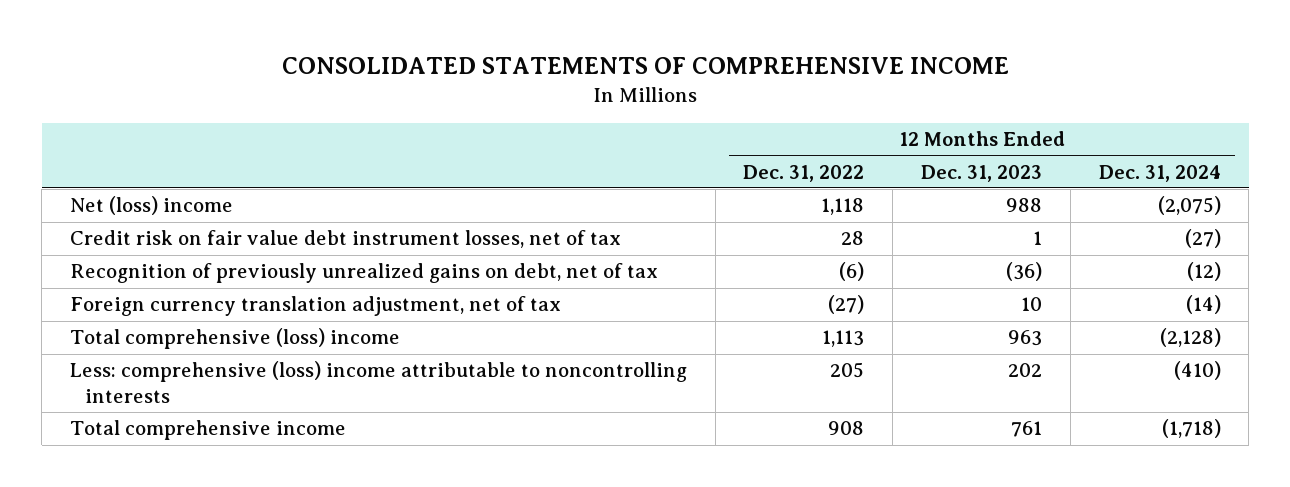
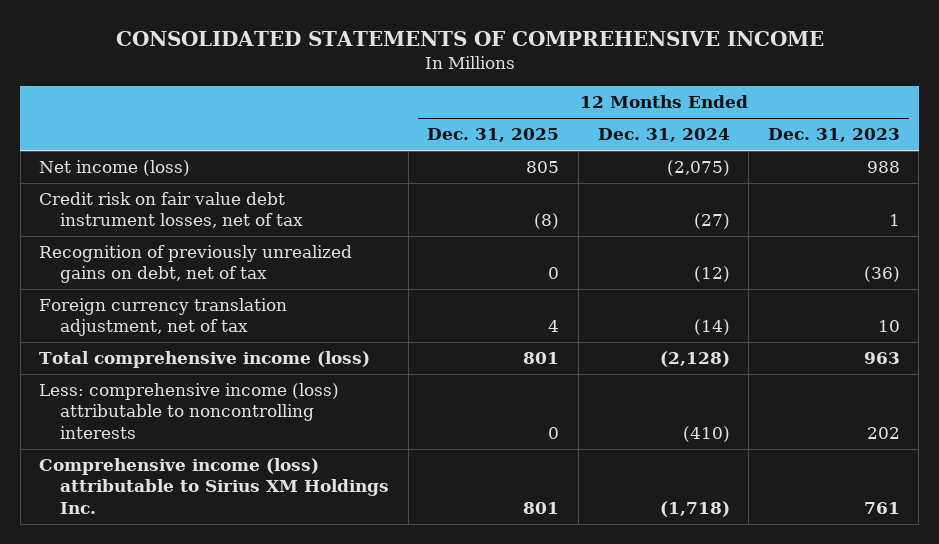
[743,164,865,182] Dec. 31, 2022 -> none
none -> [427,128,560,143] Dec. 31, 2025
[69,196,233,216] Net (loss) income -> [39,160,191,177] Net income (loss)
[69,328,400,350] Total comprehensive (loss) income -> [39,351,371,369] Total comprehensive income (loss)
[69,361,687,403] Less: comprehensive (loss) income attributable to noncontrolling interests -> [39,383,340,439] Less: comprehensive income (loss) attributable to noncontrolling interests
[69,420,346,441] Total comprehensive income -> [39,458,390,514] Comprehensive income (loss) attributable to Sirius XM Holdings Inc.

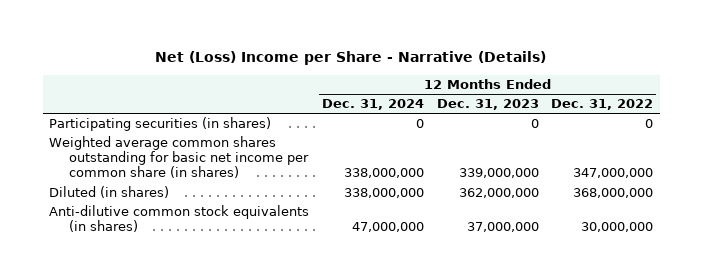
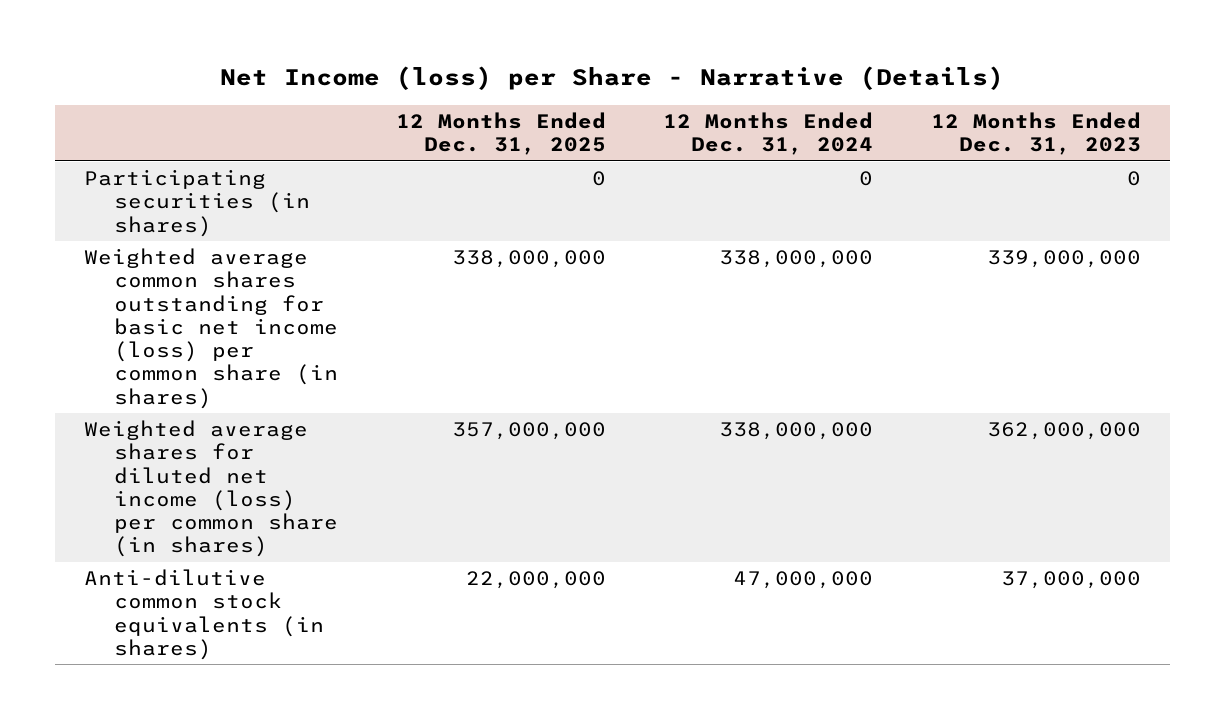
[155,51,547,66] Net (Loss) Income per Share - Narrative (Details) -> [220,66,1005,91] Net Income (loss) per Share - Narrative (Details)
[551,99,654,111] Dec. 31, 2022 -> none
none -> [395,111,606,156] 12 Months Ended Dec. 31, 2025
[49,136,310,179] Weighted average common shares outstanding for basic net income per common share (in shares) -> [83,248,338,409] Weighted average common shares outstanding for basic net income (loss) per common share (in shares)
[49,186,170,199] Diluted (in shares) -> [83,420,338,558] Weighted average shares for diluted net income (loss) per common share (in shares)

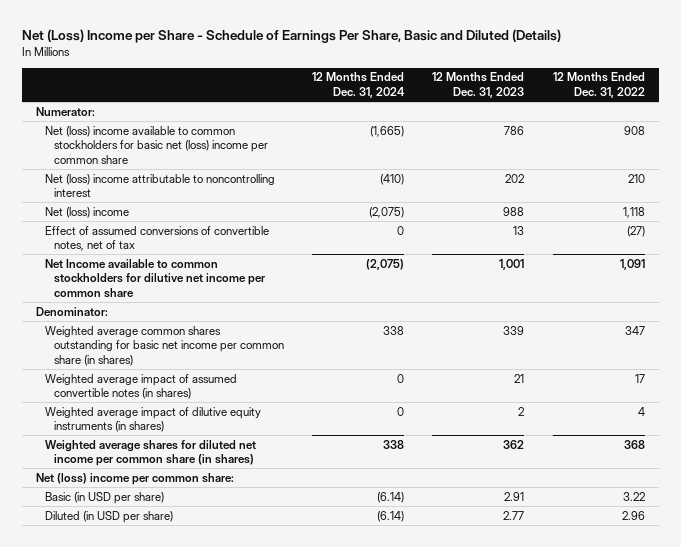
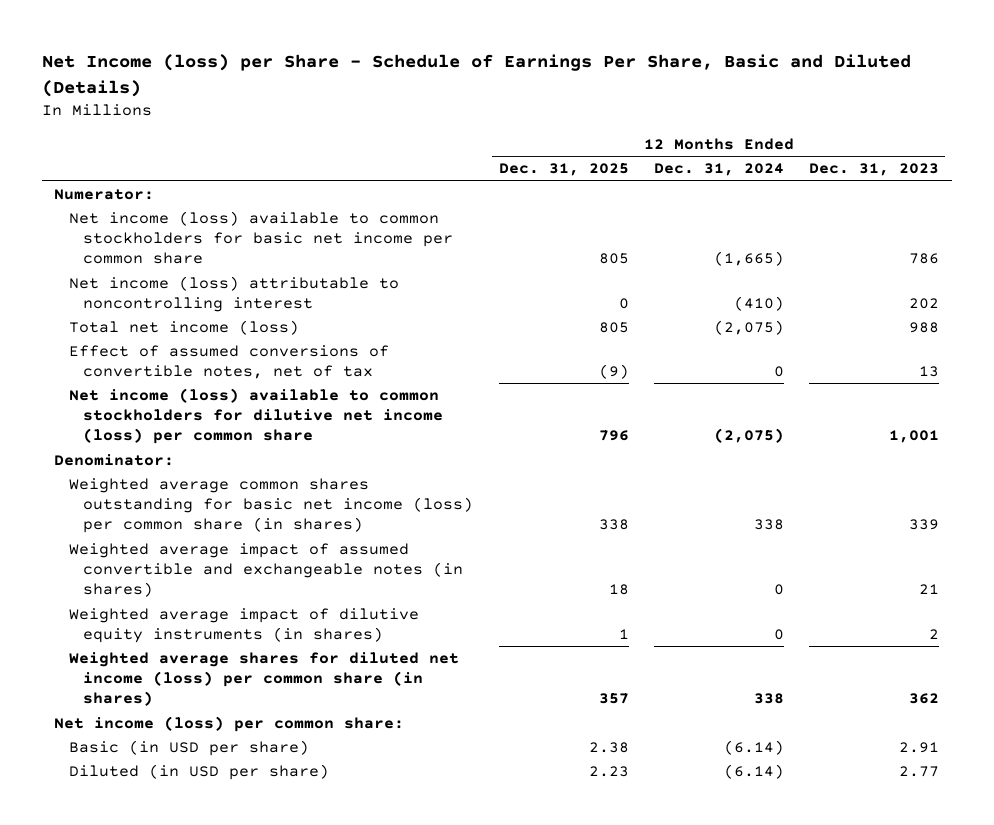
[22,29,562,44] Net (Loss) Income per Share - Schedule of Earnings Per Share, Basic and Diluted (Details) -> [41,54,911,98] Net Income (loss) per Share - Schedule of Earnings Per Share, Basic and Diluted (Details)
[552,72,645,98] 12 Months Ended Dec. 31, 2022 -> none
none -> [498,163,629,177] Dec. 31, 2025
[44,125,268,164] Net (loss) income available to common stockholders for basic net (loss) income per common share -> [68,211,454,265] Net income (loss) available to common stockholders for basic net income per common share
[44,173,275,198] Net (loss) income attributable to noncontrolling interest -> [68,276,399,313] Net income (loss) attributable to noncontrolling interest
[44,206,129,218] Net (loss) income -> [68,320,299,336] Total net income (loss)
[44,258,265,298] Net Income available to common stockholders for dilutive net income per common share -> [68,388,444,445] Net income (loss) available to common stockholders for dilutive net income (loss) per common share
[44,325,284,366] Weighted average common shares outstanding for basic net income per common share (in shares) -> [68,478,474,534] Weighted average common shares outstanding for basic net income (loss) per common share (in shares)
[44,373,237,400] Weighted average impact of assumed convertible notes (in shares) -> [68,543,464,598] Weighted average impact of assumed convertible and exchangeable notes (in shares)
[44,439,256,467] Weighted average shares for diluted net income per common share (in shares) -> [68,652,459,707] Weighted average shares for diluted net income (loss) per common share (in shares)
[36,472,235,485] Net (loss) income per common share: -> [54,716,405,733] Net income (loss) per common share:

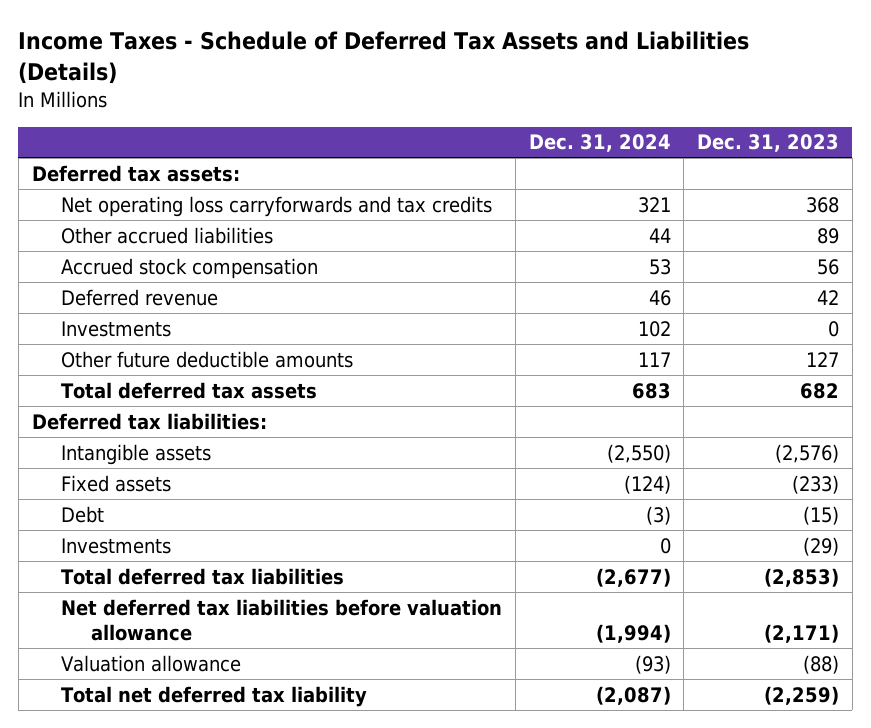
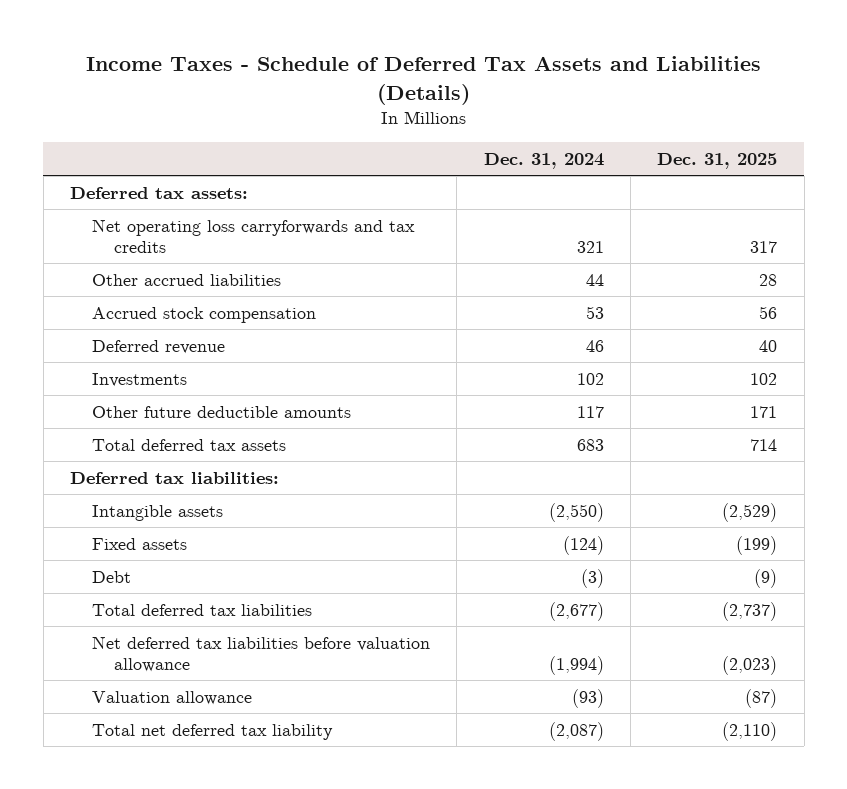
[697,134,840,153] Dec. 31, 2023 -> none
none -> [657,153,778,170] Dec. 31, 2025
[61,537,172,554] Investments -> none

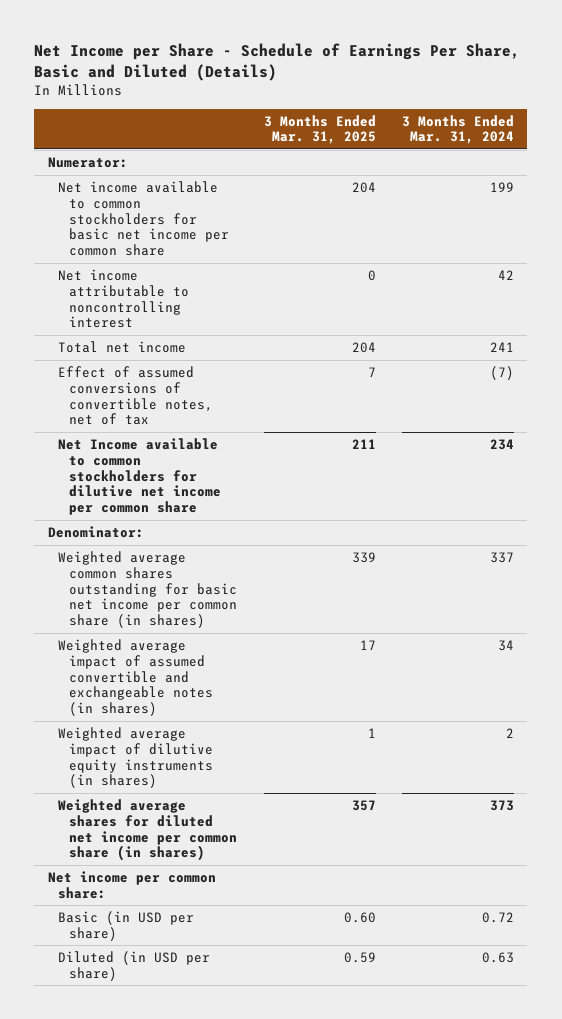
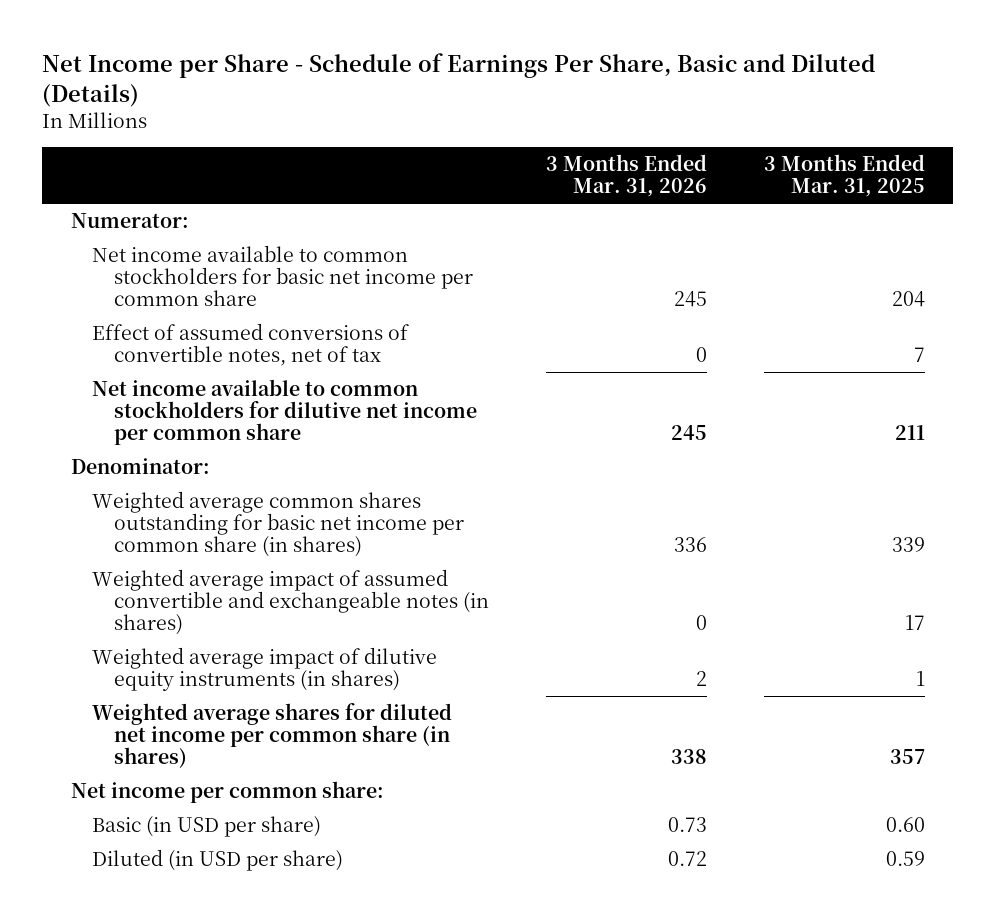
[402,114,515,145] 3 Months Ended Mar. 31, 2024 -> none
none -> [545,154,707,198] 3 Months Ended Mar. 31, 2026
[58,269,190,329] Net income attributable to noncontrolling interest -> none
[58,341,187,354] Total net income -> none
[58,438,222,515] Net Income available to common stockholders for dilutive net income per common share -> [92,378,477,446] Net income available to common stockholders for dilutive net income per common share

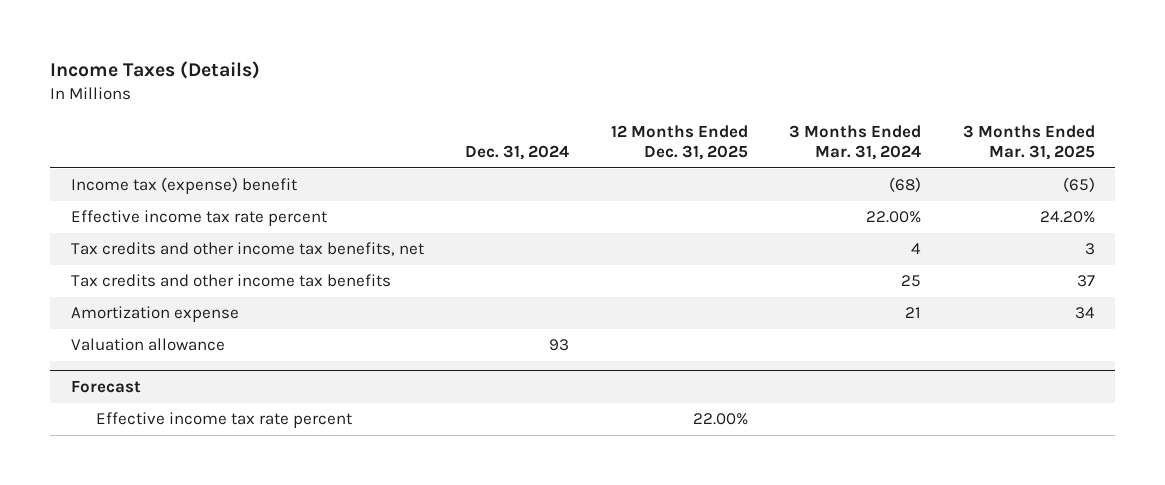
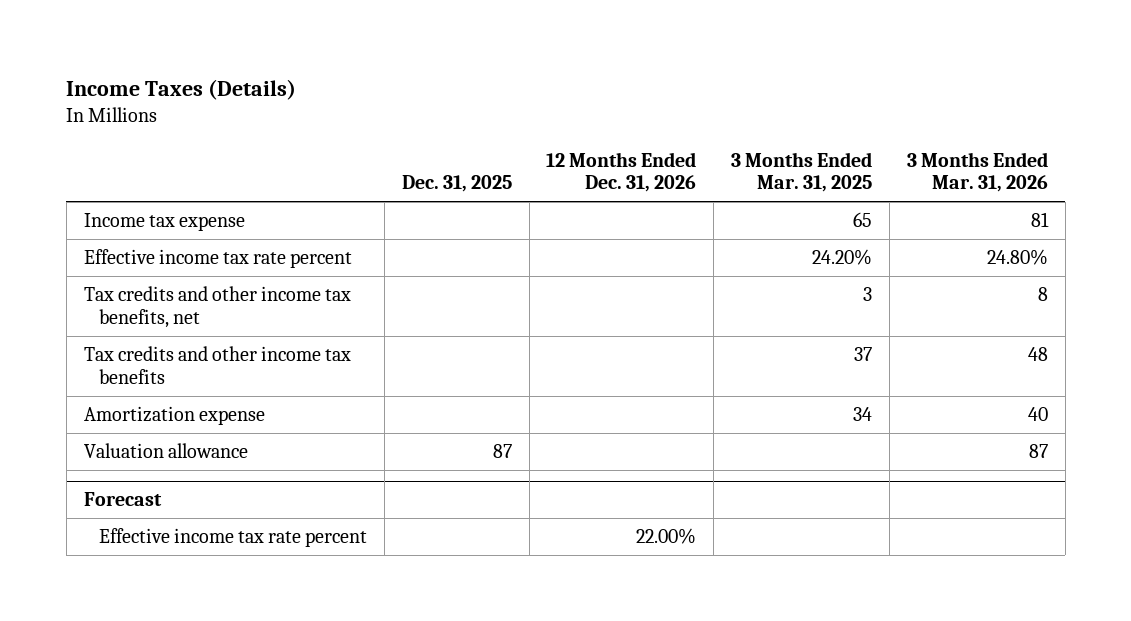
[465,145,570,161] Dec. 31, 2024 -> none
[610,125,748,161] 12 Months Ended Dec. 31, 2025 -> none
[789,125,922,161] 3 Months Ended Mar. 31, 2024 -> none
none -> [401,175,512,193] Dec. 31, 2025
none -> [546,151,697,193] 12 Months Ended Dec. 31, 2026
none -> [906,151,1048,193] 3 Months Ended Mar. 31, 2026
[70,177,297,195] Income tax (expense) benefit -> [83,213,245,232] Income tax expense
[1062,177,1095,193] (65) -> [853,212,873,228] 65

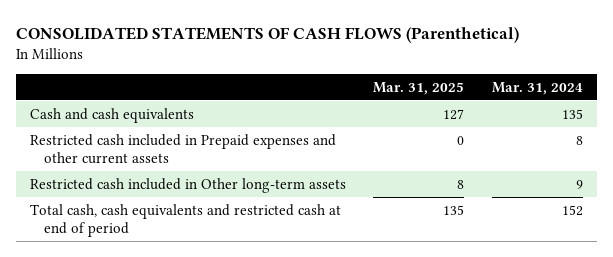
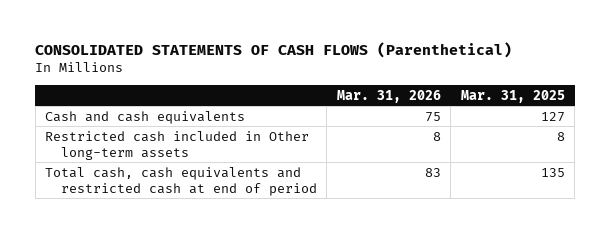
[491,81,583,95] Mar. 31, 2024 -> none
none -> [336,89,441,103] Mar. 31, 2026
[29,133,336,164] Restricted cash included in Prepaid expenses and other current assets -> none

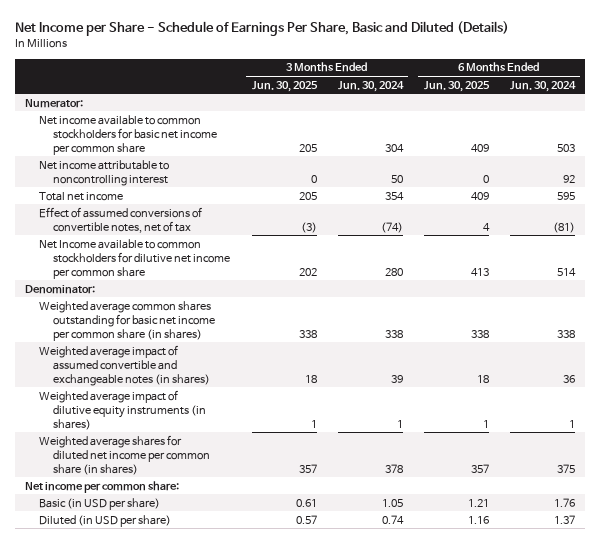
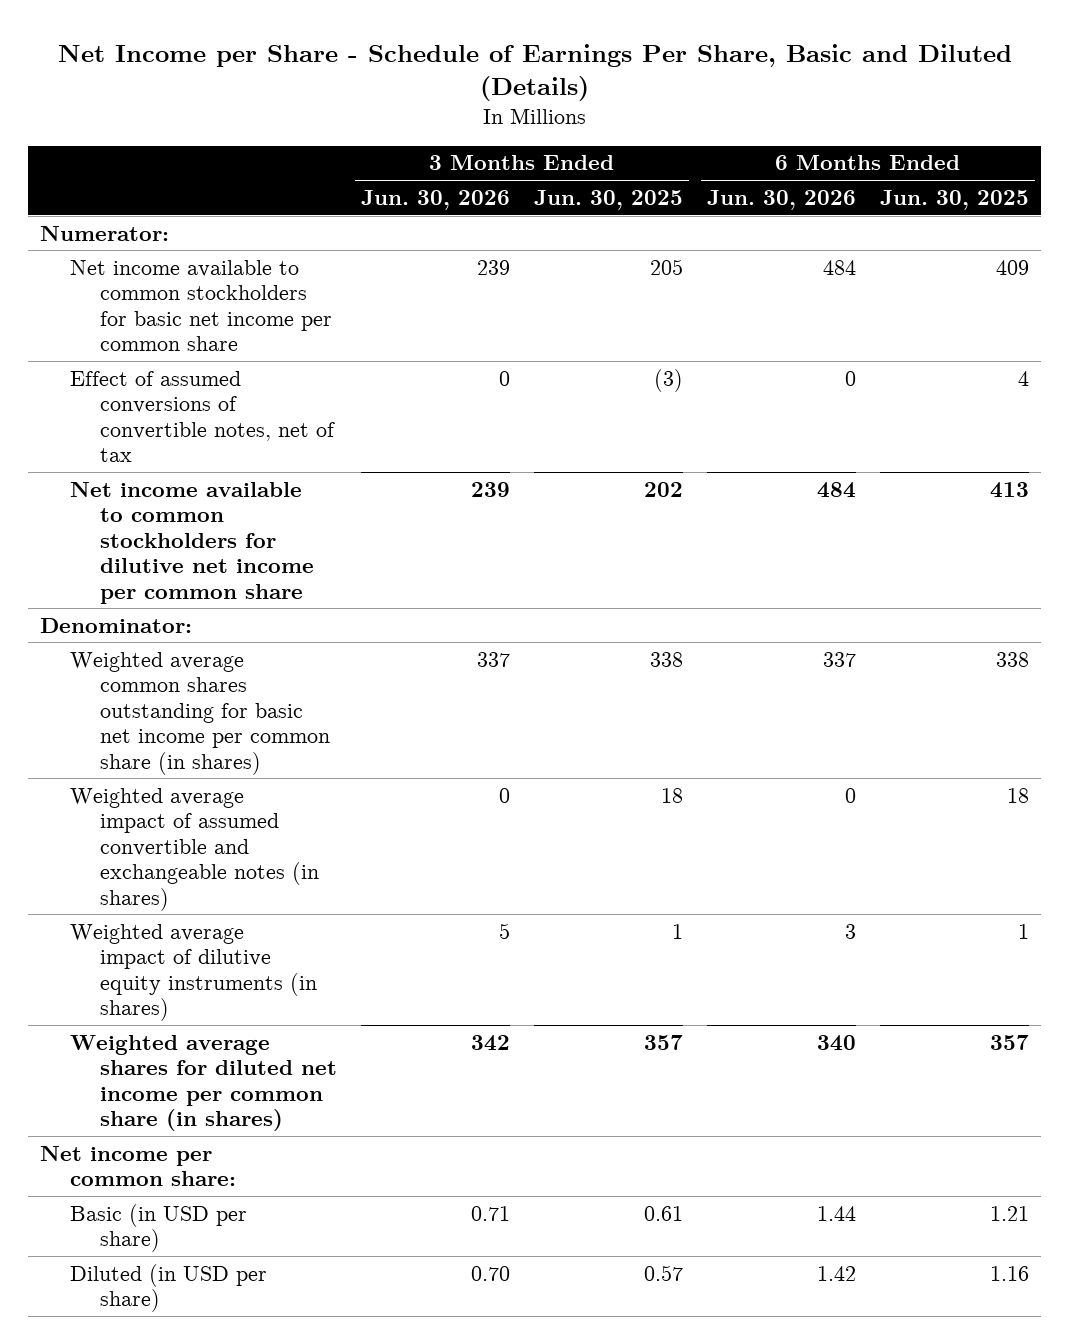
[337,80,404,92] Jun. 30, 2024 -> none
[509,80,576,92] Jun. 30, 2024 -> none
none -> [360,189,510,210] Jun. 30, 2026
none -> [706,189,856,210] Jun. 30, 2026
[39,159,170,186] Net income attributable to noncontrolling interest -> none
[39,191,124,201] Total net income -> none
[39,238,231,279] Net Income available to common stockholders for dilutive net income per common share -> [69,481,314,604] Net income available to common stockholders for dilutive net income per common share

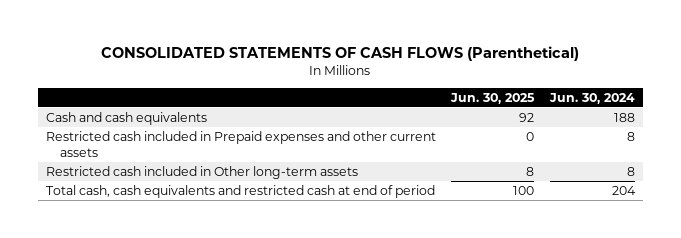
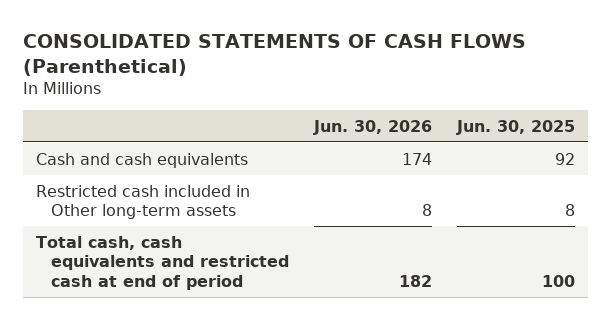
[548,92,635,104] Jun. 30, 2024 -> none
none -> [313,119,433,135] Jun. 30, 2026
[46,131,437,158] Restricted cash included in Prepaid expenses and other current assets -> none

